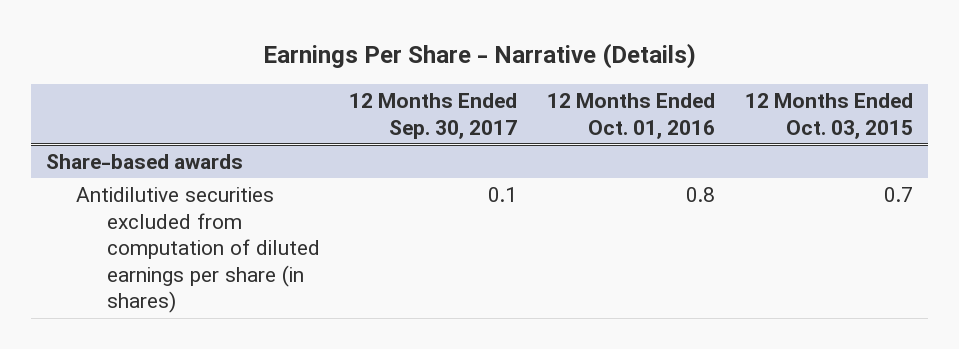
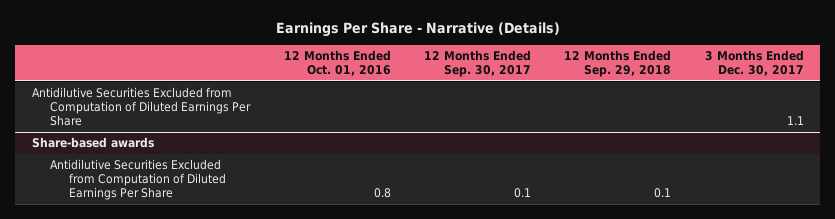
[745,93,914,139] 12 Months Ended Oct. 03, 2015 -> none
none -> [564,50,672,78] 12 Months Ended Sep. 29, 2018
none -> [704,50,804,77] 3 Months Ended Dec. 30, 2017
none -> [31,87,252,126] Antidilutive Securities Excluded from Computation of Diluted Earnings Per Share
[76,187,320,314] Antidilutive securities excluded from computation of diluted earnings per share (in shares) -> [50,159,226,200] Antidilutive Securities Excluded from Computation of Diluted Earnings Per Share

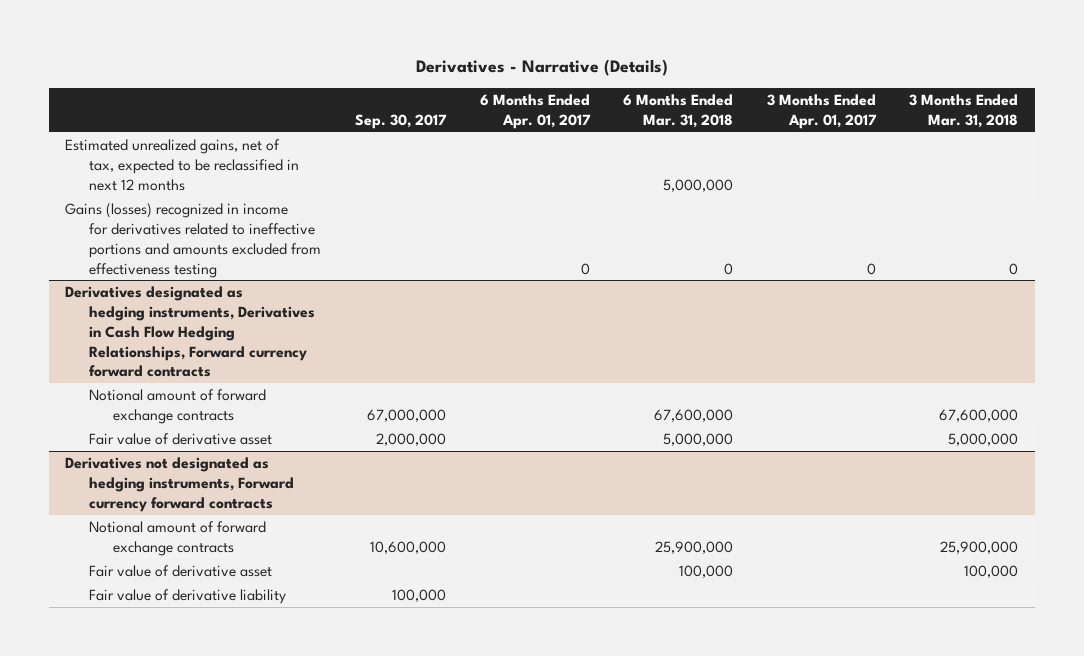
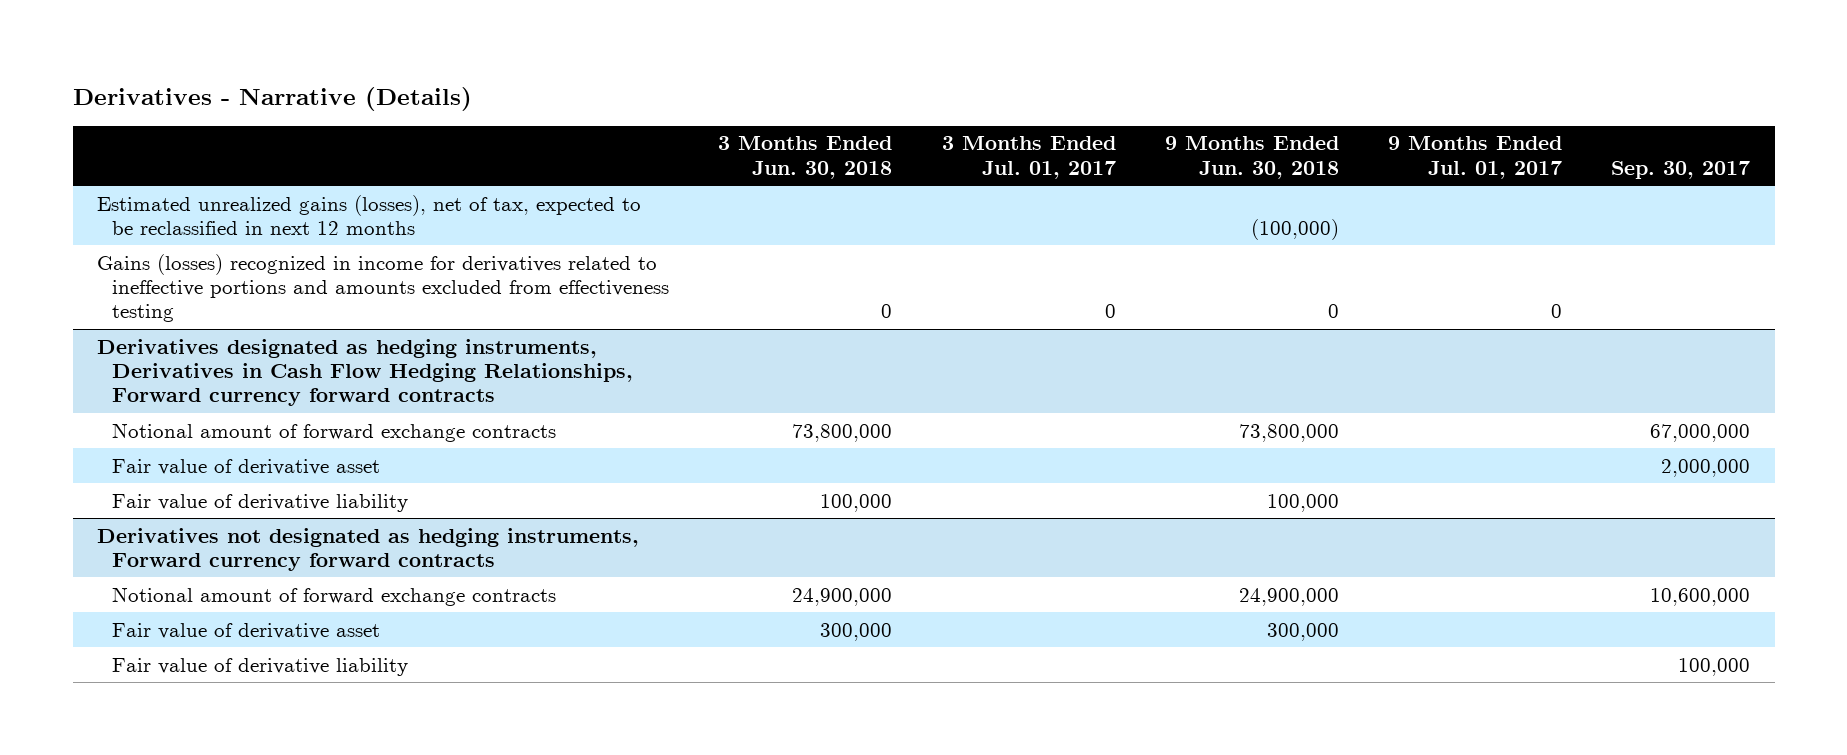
[479,93,591,129] 6 Months Ended Apr. 01, 2017 -> none
[623,93,734,128] 6 Months Ended Mar. 31, 2018 -> none
[766,93,877,129] 3 Months Ended Apr. 01, 2017 -> none
[909,93,1019,128] 3 Months Ended Mar. 31, 2018 -> none
none -> [718,136,893,179] 3 Months Ended Jun. 30, 2018
none -> [941,136,1116,179] 3 Months Ended Jul. 01, 2017
none -> [1164,136,1339,179] 9 Months Ended Jun. 30, 2018
none -> [1387,136,1562,179] 9 Months Ended Jul. 01, 2017
[65,139,300,191] Estimated unrealized gains, net of tax, expected to be reclassified in next 12 months -> [97,194,642,236] Estimated unrealized gains (losses), net of tax, expected to be reclassified in next 12 months
none -> [112,493,409,512] Fair value of derivative liability

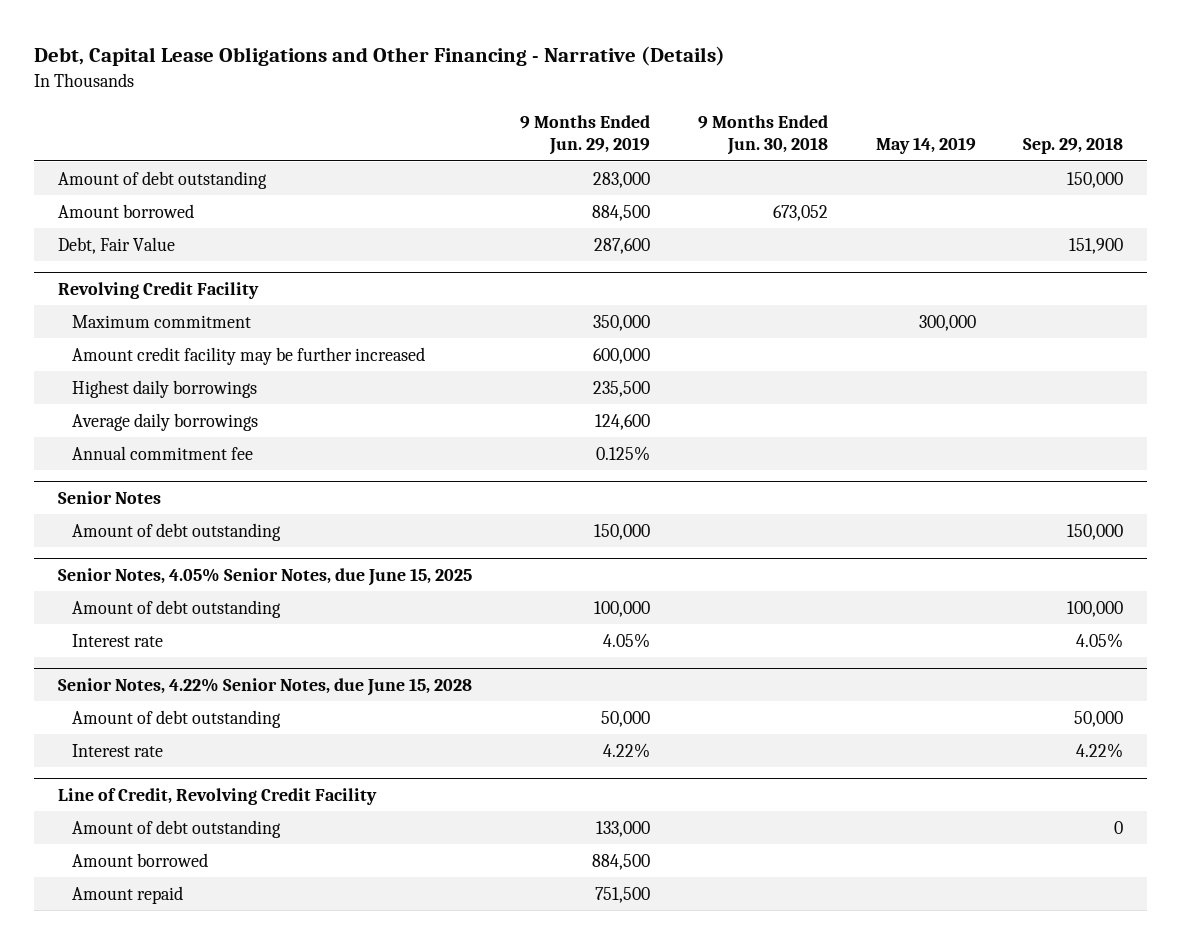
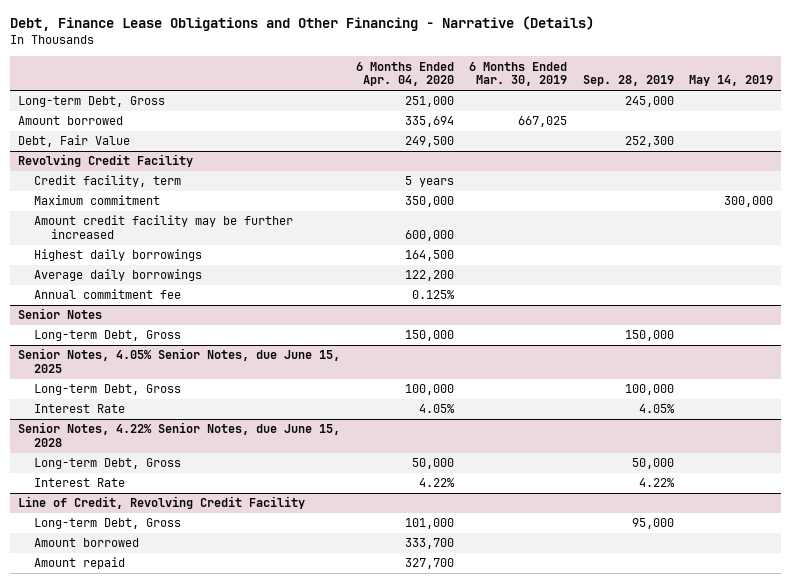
[34,46,726,67] Debt, Capital Lease Obligations and Other Financing - Narrative (Details) -> [10,16,595,32] Debt, Finance Lease Obligations and Other Financing - Narrative (Details)
[519,114,650,156] 9 Months Ended Jun. 29, 2019 -> none
[697,114,828,156] 9 Months Ended Jun. 30, 2018 -> none
[1023,137,1124,155] Sep. 29, 2018 -> none
none -> [355,61,454,87] 6 Months Ended Apr. 04, 2020
none -> [469,61,568,87] 6 Months Ended Mar. 30, 2019
none -> [582,75,674,87] Sep. 28, 2019
[57,170,267,189] Amount of debt outstanding -> [18,96,166,108] Long-term Debt, Gross
none -> [34,175,182,188] Credit facility, term
[71,522,281,541] Amount of debt outstanding -> [34,330,182,342] Long-term Debt, Gross
[71,599,281,618] Amount of debt outstanding -> [34,384,182,396] Long-term Debt, Gross
[71,633,163,647] Interest rate -> [34,404,126,414] Interest Rate
[71,709,281,728] Amount of debt outstanding -> [34,458,182,470] Long-term Debt, Gross
[71,743,163,757] Interest rate -> [34,478,126,488] Interest Rate
[71,819,281,838] Amount of debt outstanding -> [34,518,182,530] Long-term Debt, Gross

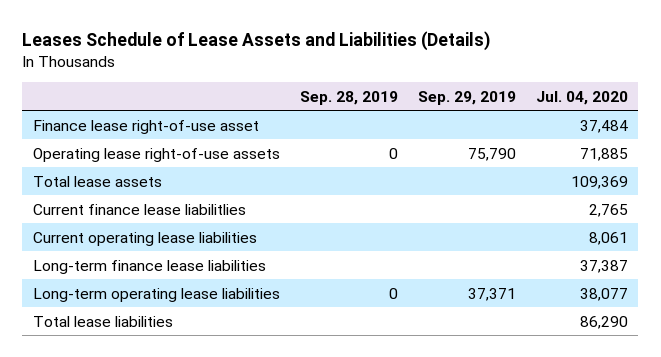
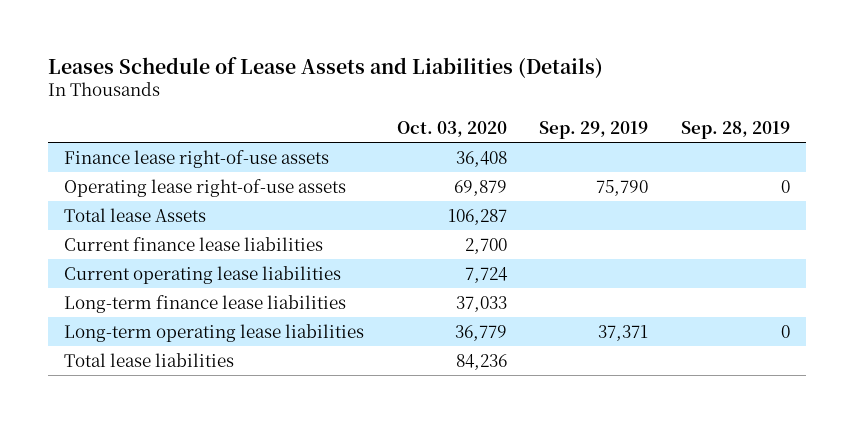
[536,90,629,105] Jul. 04, 2020 -> none
none -> [396,120,507,137] Oct. 03, 2020
[32,119,259,134] Finance lease right-of-use asset -> [63,149,329,168] Finance lease right-of-use assets
[32,175,162,187] Total lease assets -> [63,207,206,222] Total lease Assets
[32,203,246,215] Current finance lease liabilitlies -> [63,236,323,251] Current finance lease liabilities

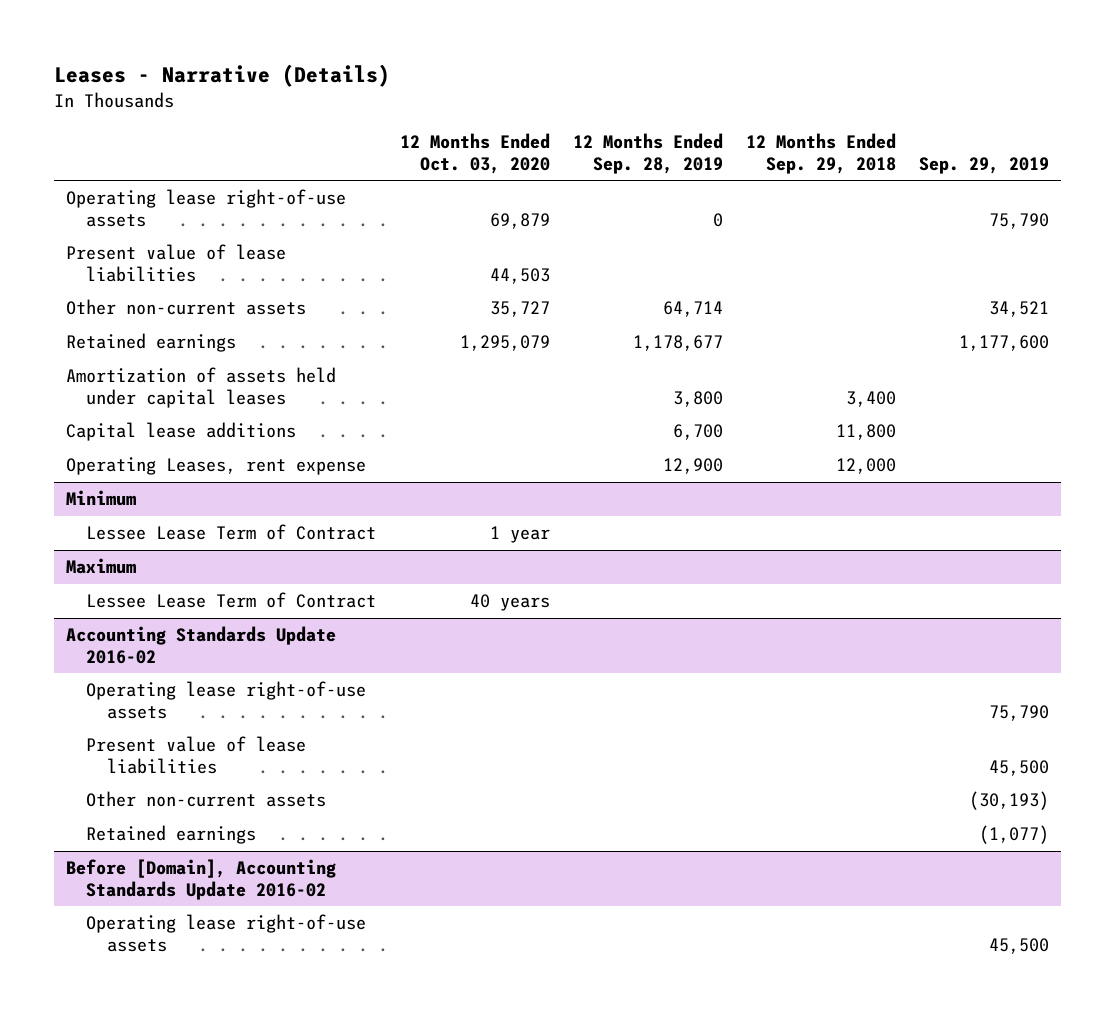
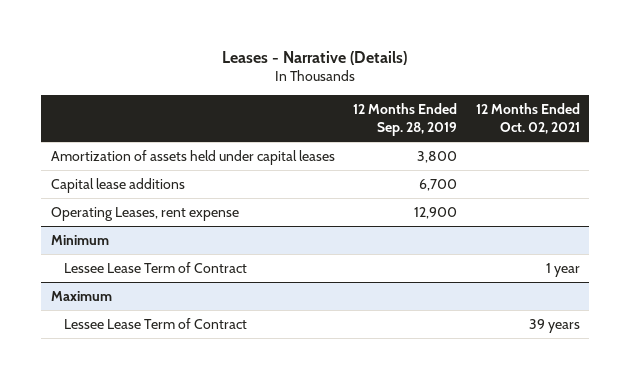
[399,133,550,174] 12 Months Ended Oct. 03, 2020 -> none
[746,133,897,174] 12 Months Ended Sep. 29, 2018 -> none
[919,156,1050,174] Sep. 29, 2019 -> none
none -> [475,103,580,134] 12 Months Ended Oct. 02, 2021
[65,189,346,227] Operating lease right-of-use assets -> none
[65,244,286,282] Present value of lease liabilities -> none
[65,299,306,316] Other non-current assets -> none
[65,333,236,353] Retained earnings -> none
[65,626,336,664] Accounting Standards Update 2016-02 -> none
[86,681,367,719] Operating lease right-of-use assets -> none
[86,736,307,774] Present value of lease liabilities -> none
[86,791,327,808] Other non-current assets -> none
[86,825,257,845] Retained earnings -> none
[65,859,336,900] Before [Domain], Accounting Standards Update 2016-02 -> none
[86,914,367,952] Operating lease right-of-use assets -> none

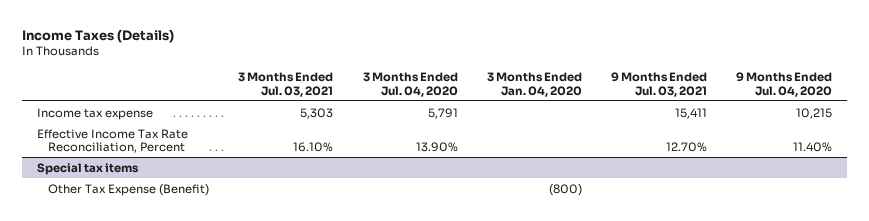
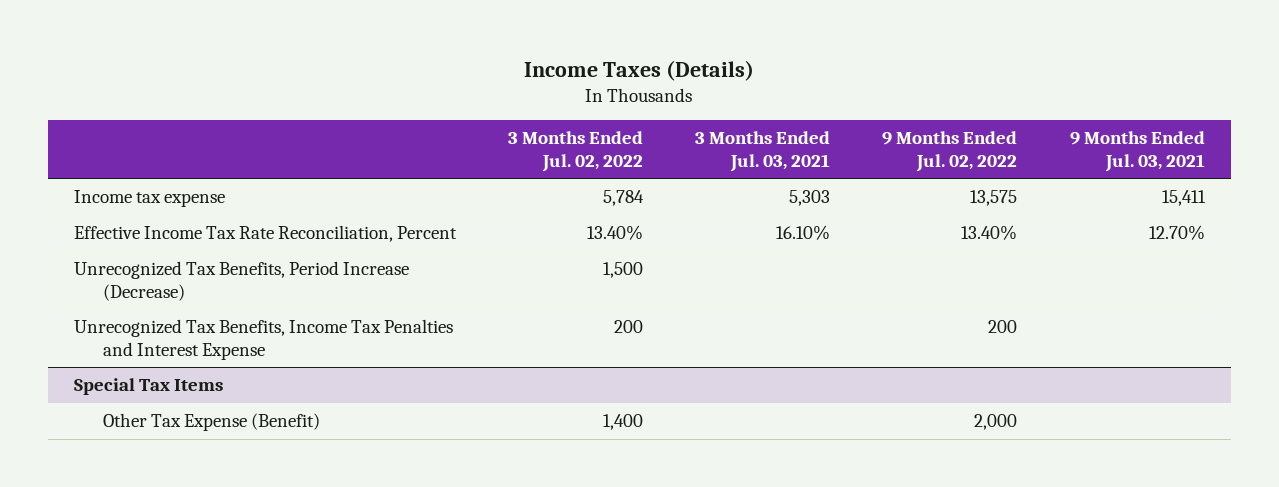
[362,72,458,97] 3 Months Ended Jul. 04, 2020 -> none
[486,72,582,97] 3 Months Ended Jan. 04, 2020 -> none
[736,72,833,97] 9 Months Ended Jul. 04, 2020 -> none
none -> [508,131,644,172] 3 Months Ended Jul. 02, 2022
none -> [882,131,1018,172] 9 Months Ended Jul. 02, 2022
none -> [73,261,409,301] Unrecognized Tax Benefits, Period Increase (Decrease)
none -> [73,319,453,360] Unrecognized Tax Benefits, Income Tax Penalties and Interest Expense
[36,162,139,175] Special tax items -> [73,378,223,396] Special Tax Items

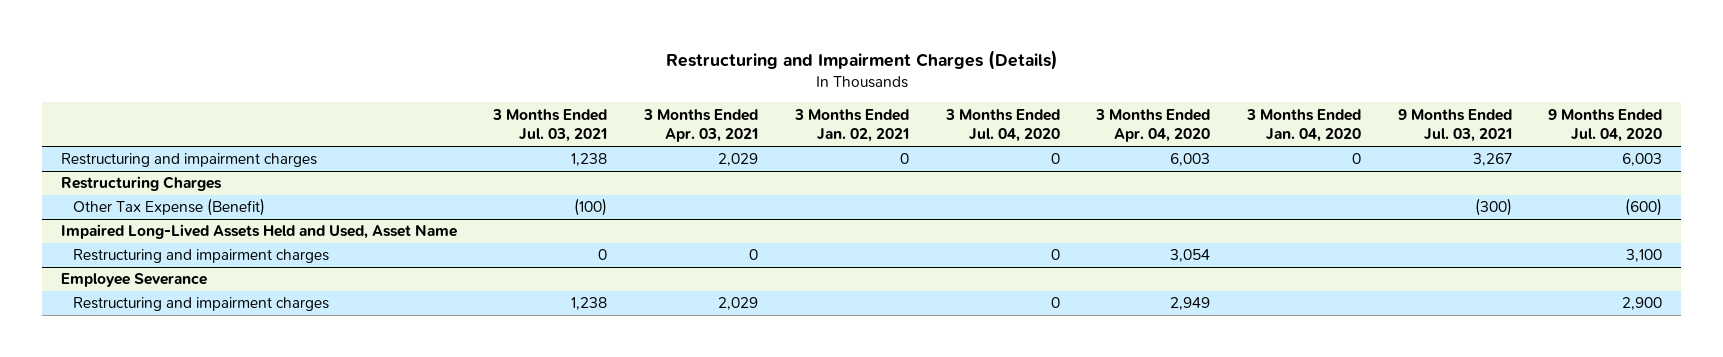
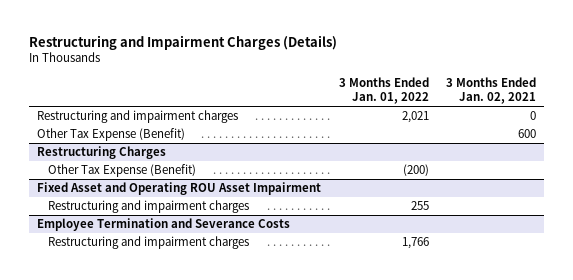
[492,108,608,143] 3 Months Ended Jul. 03, 2021 -> none
[643,108,759,143] 3 Months Ended Apr. 03, 2021 -> none
[944,108,1060,143] 3 Months Ended Jul. 04, 2020 -> none
[1095,108,1211,143] 3 Months Ended Apr. 04, 2020 -> none
[1245,108,1361,143] 3 Months Ended Jan. 04, 2020 -> none
[1397,108,1512,143] 9 Months Ended Jul. 03, 2021 -> none
[1548,108,1663,143] 9 Months Ended Jul. 04, 2020 -> none
none -> [338,76,429,105] 3 Months Ended Jan. 01, 2022
none -> [37,128,186,142] Other Tax Expense (Benefit)
[60,224,457,240] Impaired Long-Lived Assets Held and Used, Asset Name -> [37,182,322,196] Fixed Asset and Operating ROU Asset Impairment
[60,273,207,288] Employee Severance -> [37,218,291,232] Employee Termination and Severance Costs

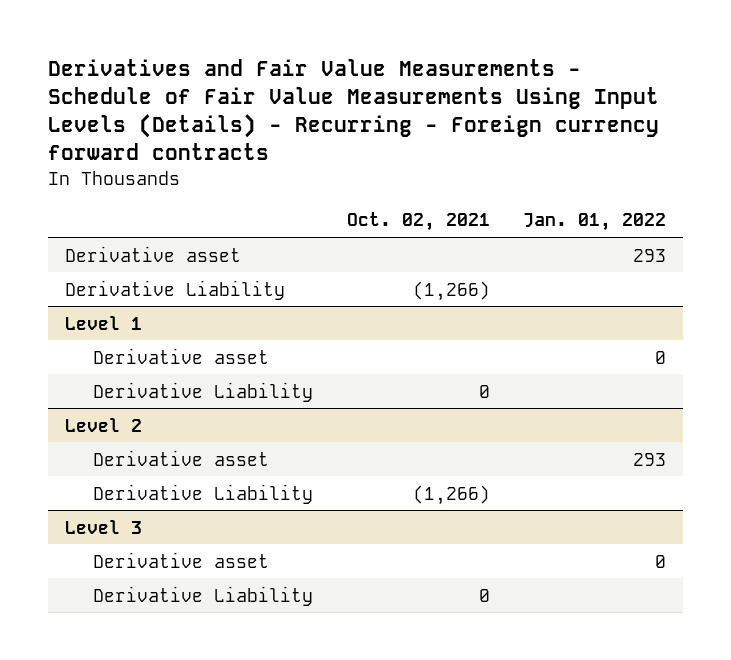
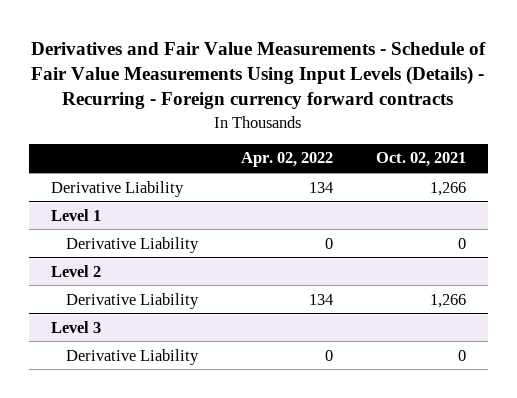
[523,213,667,232] Jan. 01, 2022 -> none
none -> [240,152,333,168] Apr. 02, 2022
[64,245,241,262] Derivative asset -> none
[412,280,490,301] (1,266) -> [429,181,466,196] 1,266
[92,347,269,364] Derivative asset -> none
[92,449,269,466] Derivative asset -> none
[412,484,490,505] (1,266) -> [429,293,466,308] 1,266
[92,551,269,568] Derivative asset -> none

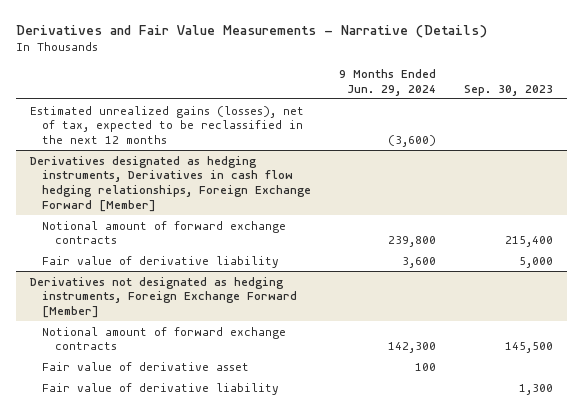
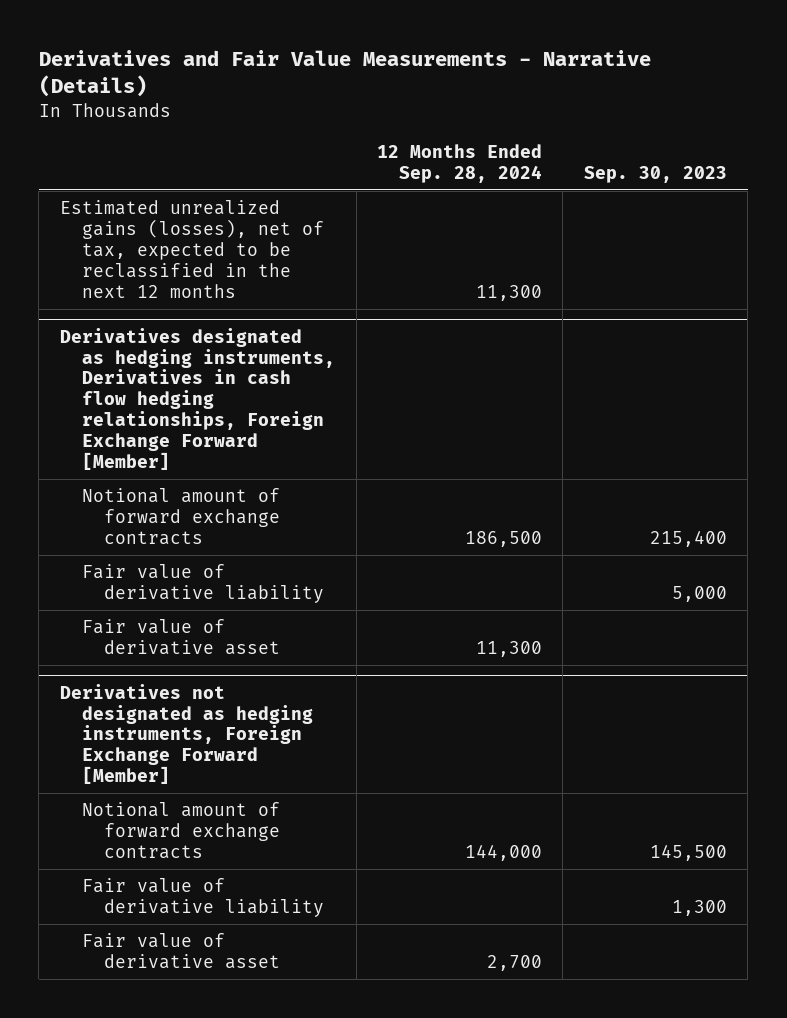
[339,68,437,96] 9 Months Ended Jun. 29, 2024 -> none
none -> [376,143,542,183] 12 Months Ended Sep. 28, 2024
none -> [82,619,281,656] Fair value of derivative asset
[42,361,250,371] Fair value of derivative asset -> [82,933,281,970] Fair value of derivative asset

